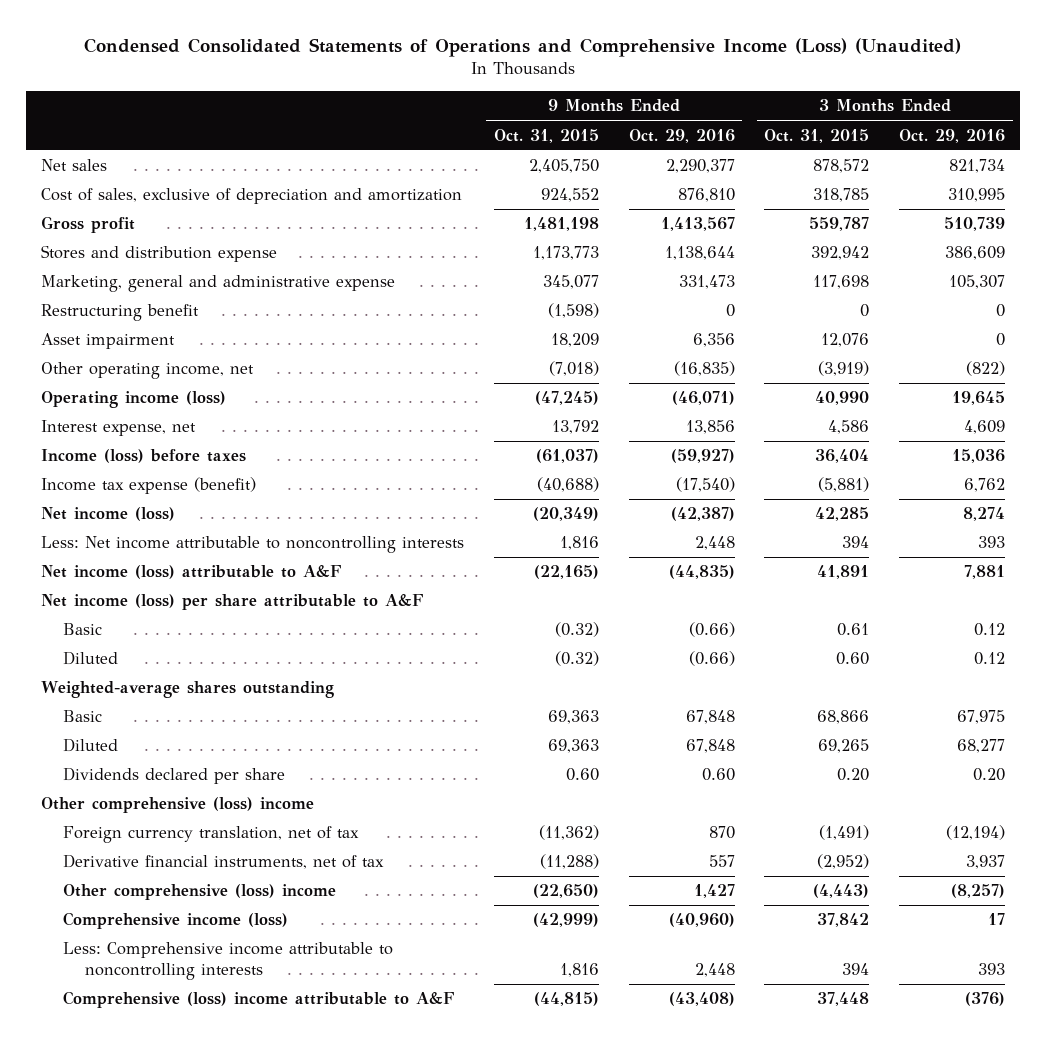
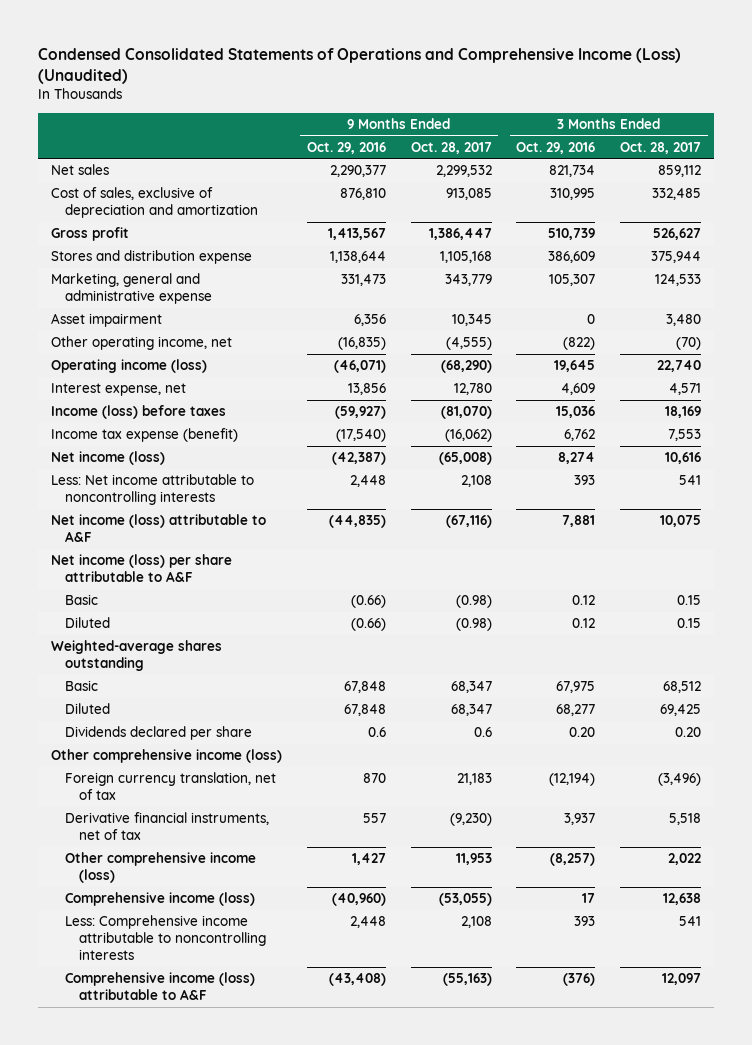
[493,128,599,143] Oct. 31, 2015 -> none
[764,128,870,143] Oct. 31, 2015 -> none
none -> [410,141,492,154] Oct. 28, 2017
none -> [620,141,702,154] Oct. 28, 2017
[41,304,200,322] Restructuring benefit -> none
[701,768,735,782] 0.60 -> [367,727,386,738] 0.6
[41,797,315,814] Other comprehensive (loss) income -> [50,749,282,764] Other comprehensive income (loss)
[63,884,337,901] Other comprehensive (loss) income -> [65,852,257,884] Other comprehensive income (loss)
[63,991,455,1009] Comprehensive (loss) income attributable to A&F -> [65,972,256,1001] Comprehensive income (loss) attributable to A&F

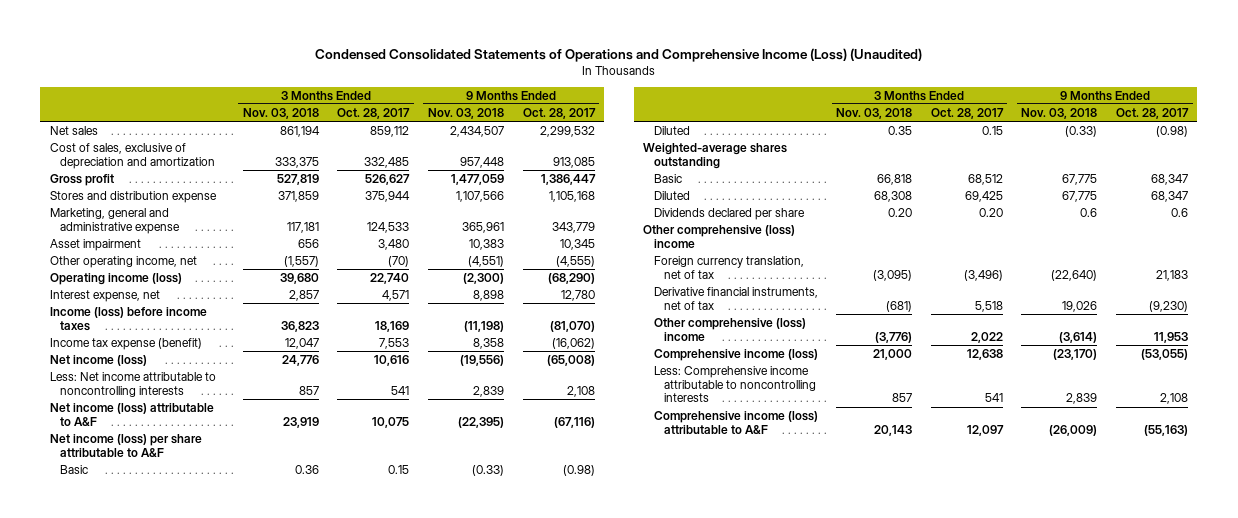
[306,141,386,154] Oct. 29, 2016 -> none
[516,141,596,154] Oct. 29, 2016 -> none
none -> [242,107,319,119] Nov. 03, 2018
none -> [428,107,505,119] Nov. 03, 2018
[50,405,226,420] Income (loss) before taxes -> [49,306,207,331] Income (loss) before income taxes
[50,749,282,764] Other comprehensive income (loss) -> [642,224,795,248] Other comprehensive (loss) income
[65,852,257,884] Other comprehensive income (loss) -> [653,317,806,341] Other comprehensive (loss) income

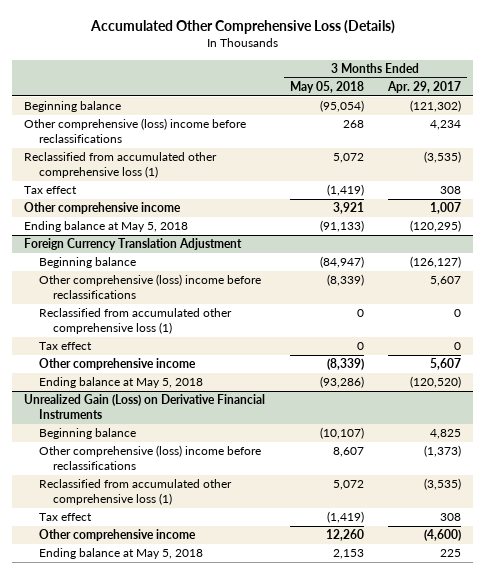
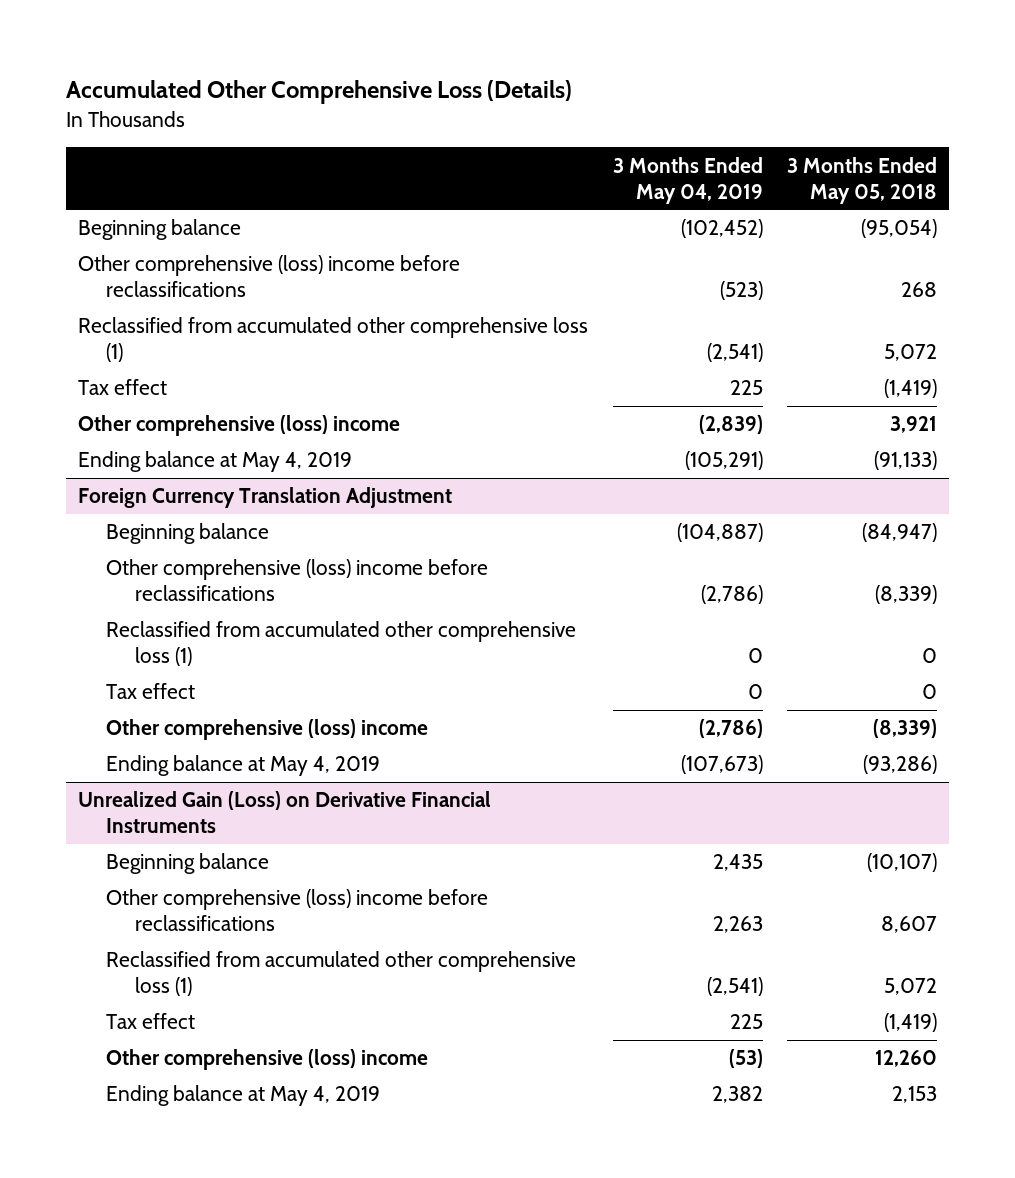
[386,81,461,94] Apr. 29, 2017 -> none
none -> [612,156,763,204] 3 Months Ended May 04, 2019
[24,202,182,215] Other comprehensive income -> [78,415,401,437] Other comprehensive (loss) income
[24,221,189,233] Ending balance at May 5, 2018 -> [78,451,353,473] Ending balance at May 4, 2019
[38,358,196,371] Other comprehensive income -> [106,719,429,741] Other comprehensive (loss) income
[38,377,203,389] Ending balance at May 5, 2018 -> [106,755,381,777] Ending balance at May 4, 2019
[38,529,196,542] Other comprehensive income -> [106,1049,429,1071] Other comprehensive (loss) income
[38,548,203,560] Ending balance at May 5, 2018 -> [106,1085,381,1107] Ending balance at May 4, 2019

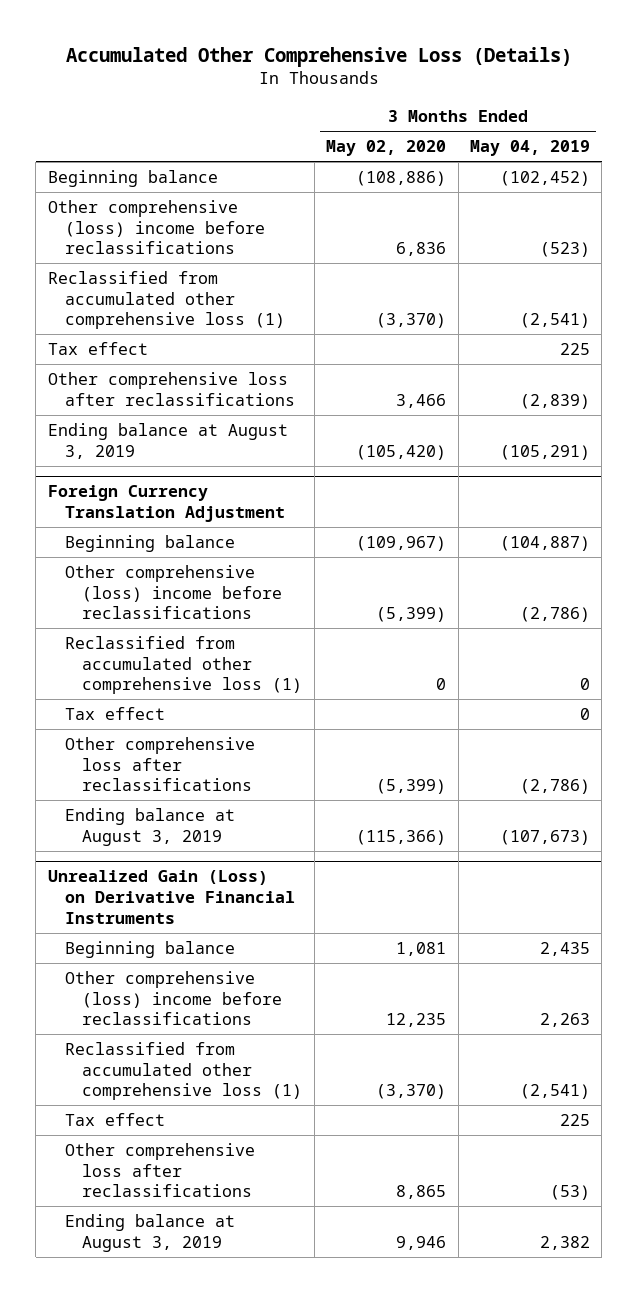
[786,156,937,204] 3 Months Ended May 05, 2018 -> none
none -> [326,140,447,157] May 02, 2020
[78,415,401,437] Other comprehensive (loss) income -> [47,372,296,406] Other comprehensive loss after reclassifications
[78,451,353,473] Ending balance at May 4, 2019 -> [47,423,288,459] Ending balance at August 3, 2019
[106,719,429,741] Other comprehensive (loss) income -> [65,737,256,792] Other comprehensive loss after reclassifications
[106,755,381,777] Ending balance at May 4, 2019 -> [65,808,236,846] Ending balance at August 3, 2019
[106,1049,429,1071] Other comprehensive (loss) income -> [65,1143,256,1198] Other comprehensive loss after reclassifications
[106,1085,381,1107] Ending balance at May 4, 2019 -> [65,1214,236,1252] Ending balance at August 3, 2019

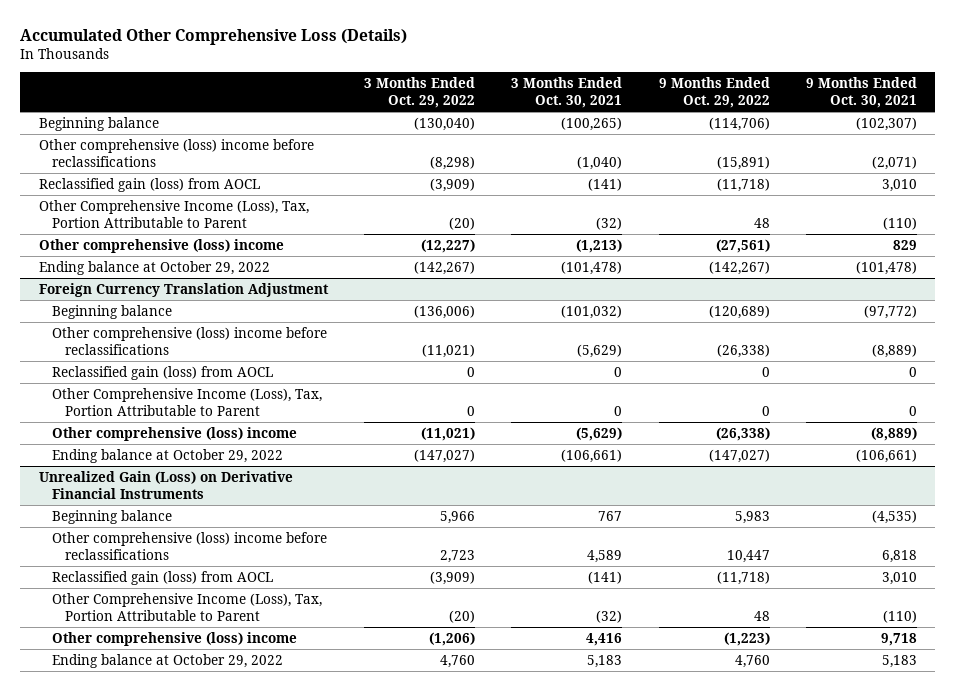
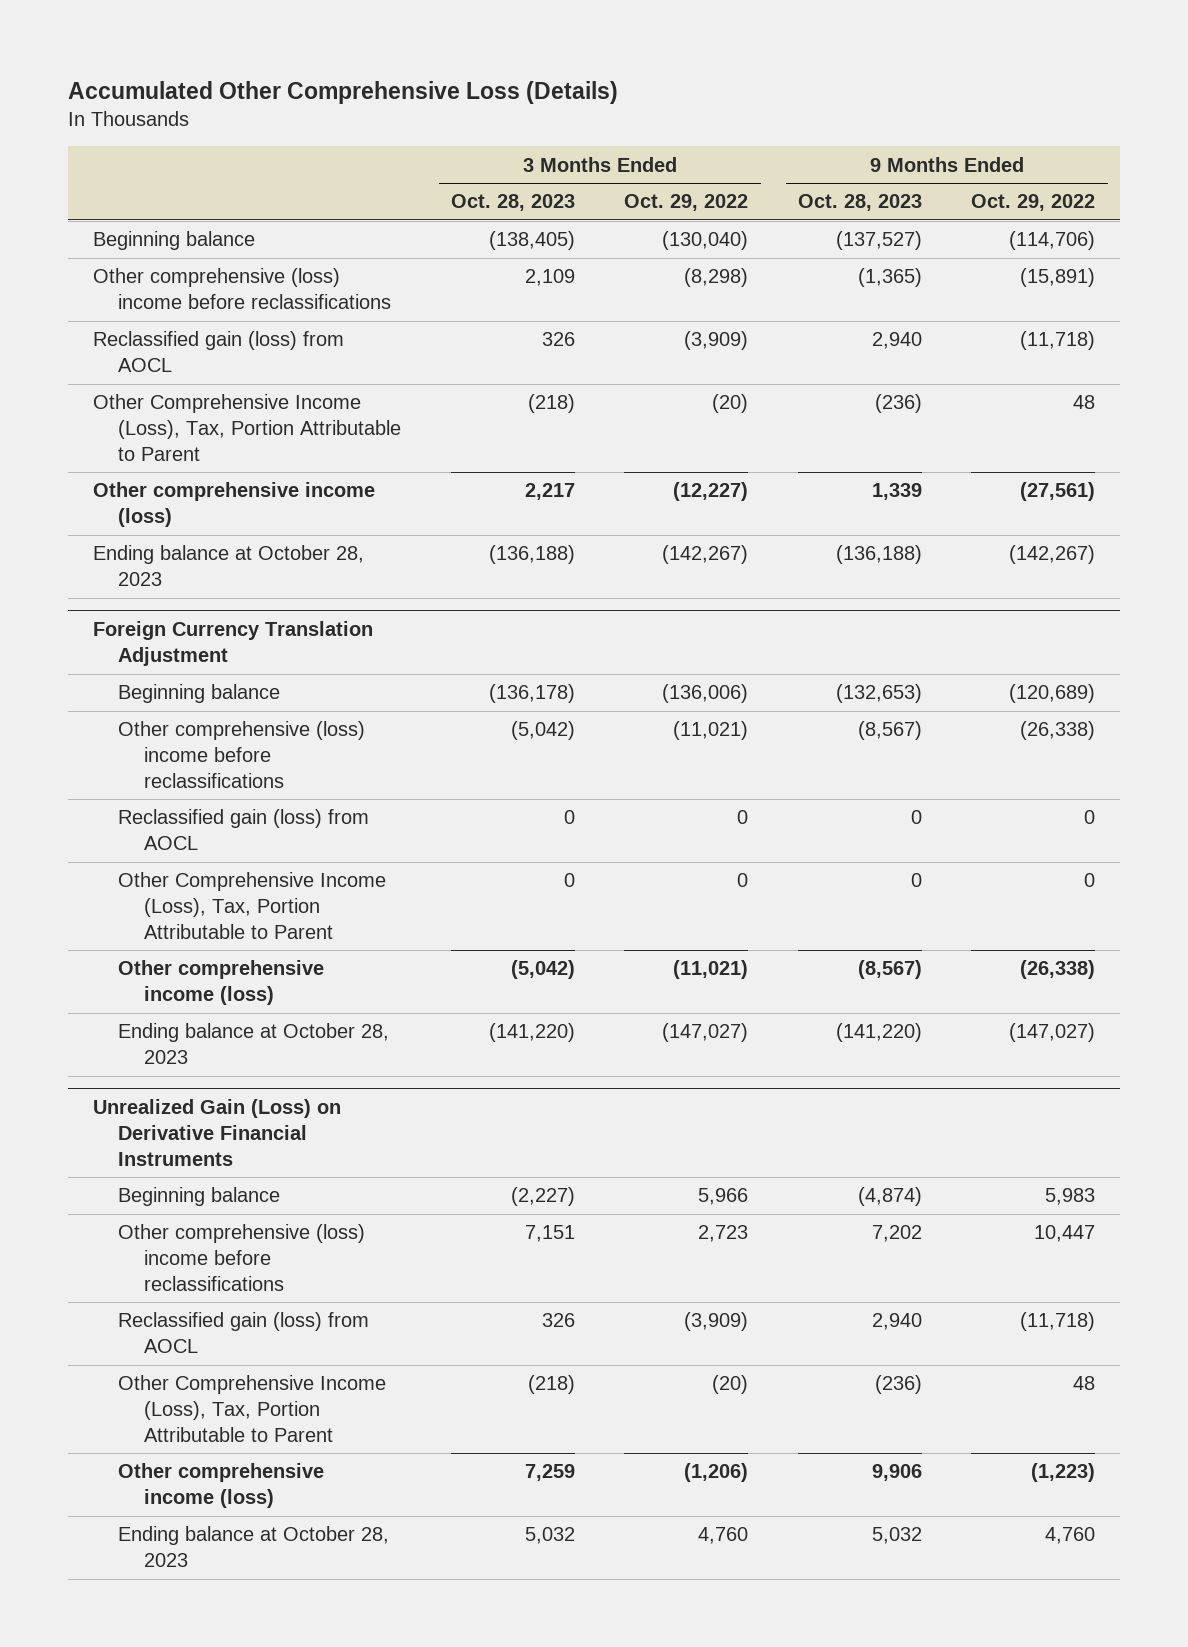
[511,77,623,109] 3 Months Ended Oct. 30, 2021 -> none
[806,77,918,109] 9 Months Ended Oct. 30, 2021 -> none
none -> [450,194,575,212] Oct. 28, 2023
none -> [797,194,922,212] Oct. 28, 2023
[38,238,284,253] Other comprehensive (loss) income -> [92,482,375,528] Other comprehensive income (loss)
[38,260,270,275] Ending balance at October 29, 2022 -> [92,545,364,587] Ending balance at October 28, 2023
[51,426,297,441] Other comprehensive (loss) income -> [118,960,325,1006] Other comprehensive income (loss)
[51,448,283,463] Ending balance at October 29, 2022 -> [118,1023,390,1065] Ending balance at October 28, 2023
[51,631,297,646] Other comprehensive (loss) income -> [118,1463,325,1509] Other comprehensive income (loss)
[51,653,283,668] Ending balance at October 29, 2022 -> [118,1526,390,1568] Ending balance at October 28, 2023

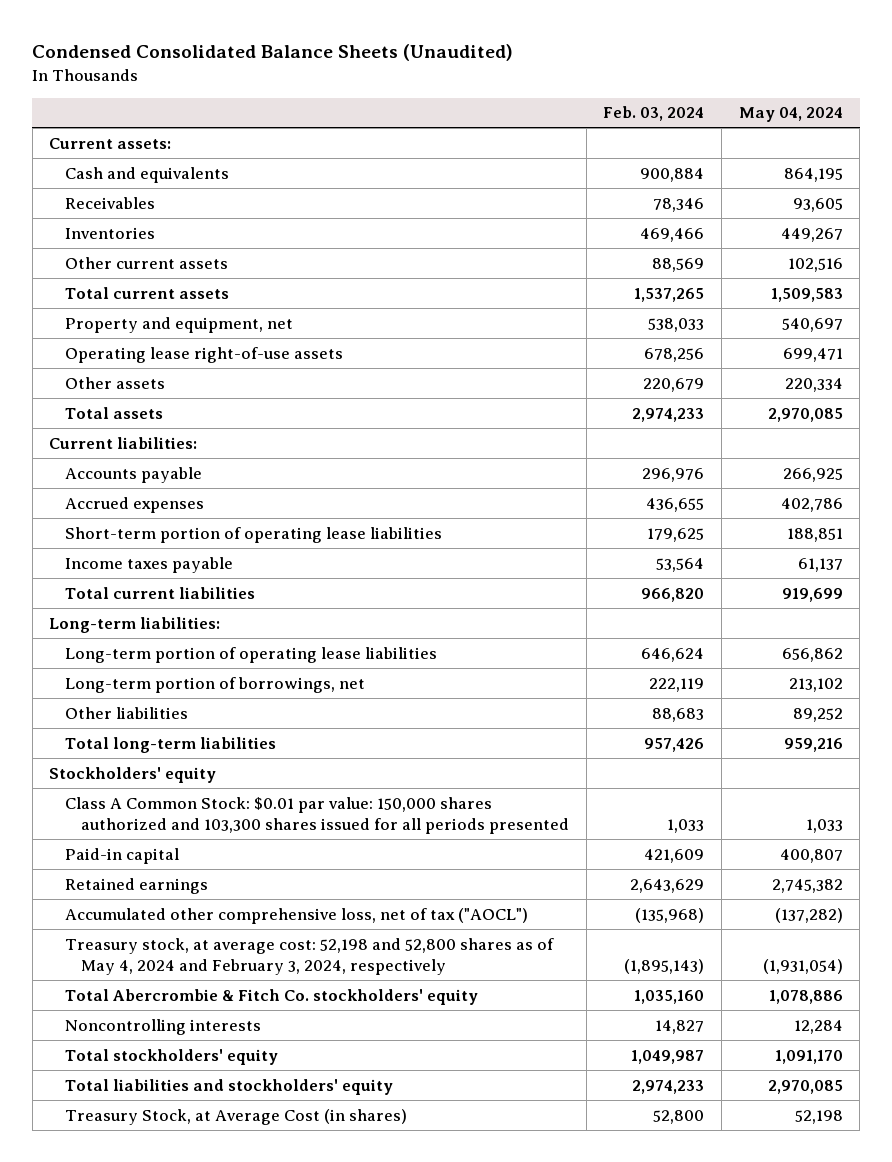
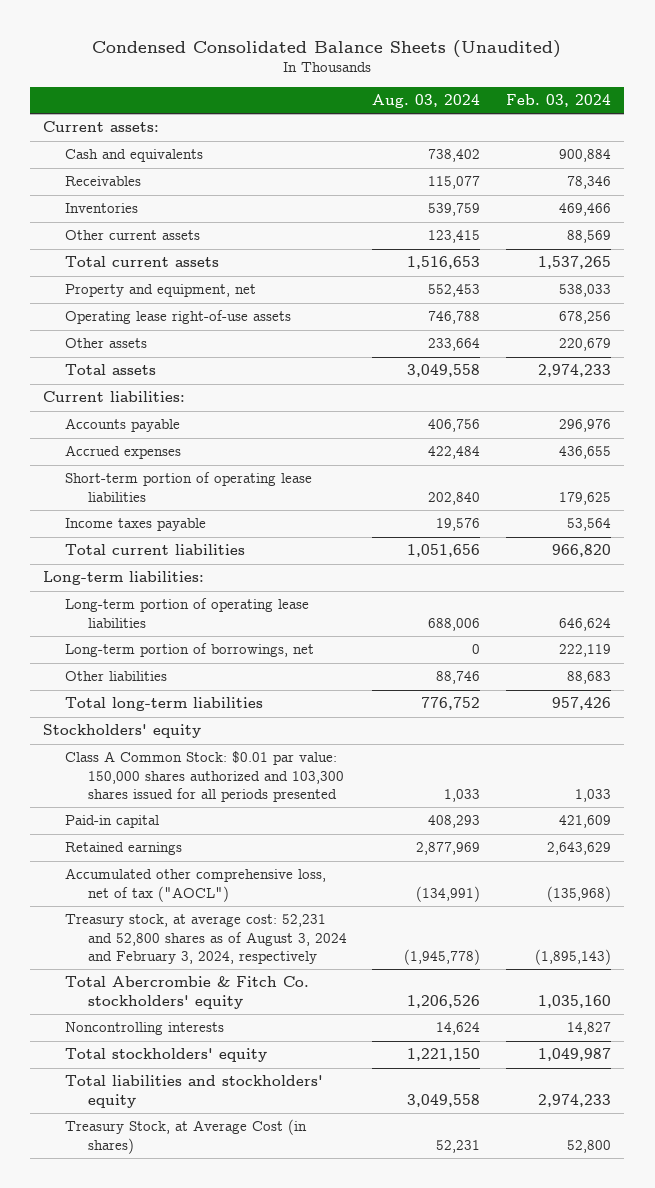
[738,107,843,123] May 04, 2024 -> none
none -> [372,94,481,109] Aug. 03, 2024
[65,937,555,975] Treasury stock, at average cost: 52,198 and 52,800 shares as of May 4, 2024 and February 3, 2024, respectively -> [65,914,347,964] Treasury stock, at average cost: 52,231 and 52,800 shares as of August 3, 2024 and February 3, 2024, respectively

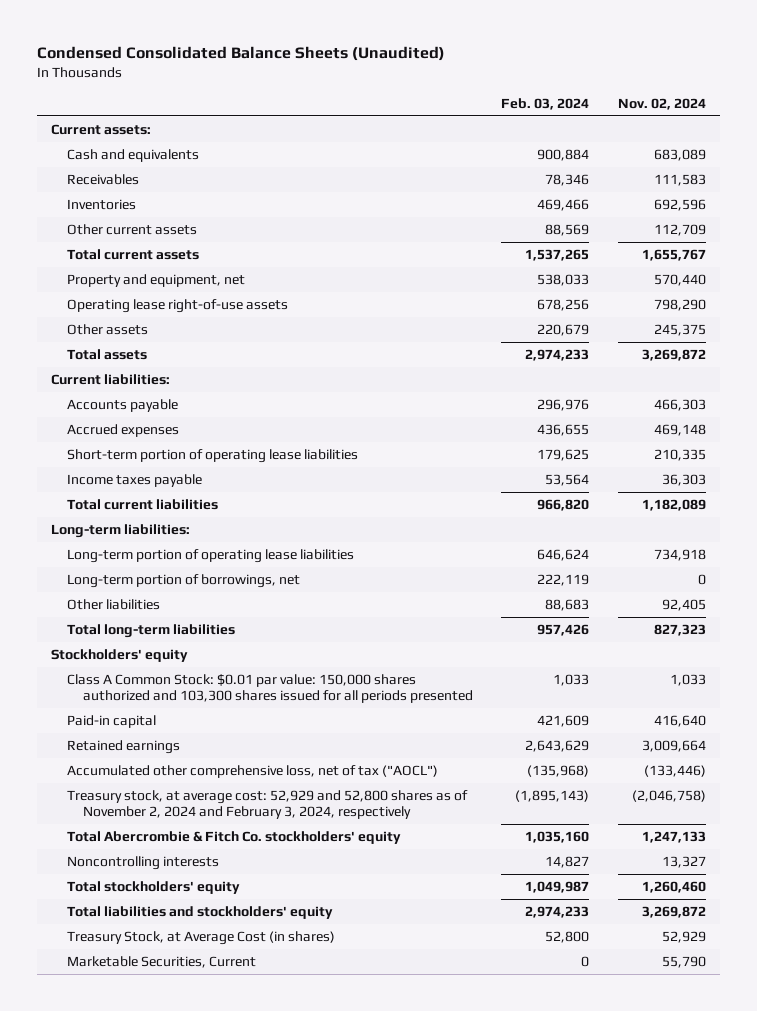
[372,94,481,109] Aug. 03, 2024 -> none
none -> [617,97,706,110] Nov. 02, 2024
[65,914,347,964] Treasury stock, at average cost: 52,231 and 52,800 shares as of August 3, 2024 and February 3, 2024, respectively -> [66,790,468,820] Treasury stock, at average cost: 52,929 and 52,800 shares as of November 2, 2024 and February 3, 2024, respectively
none -> [66,956,256,969] Marketable Securities, Current

